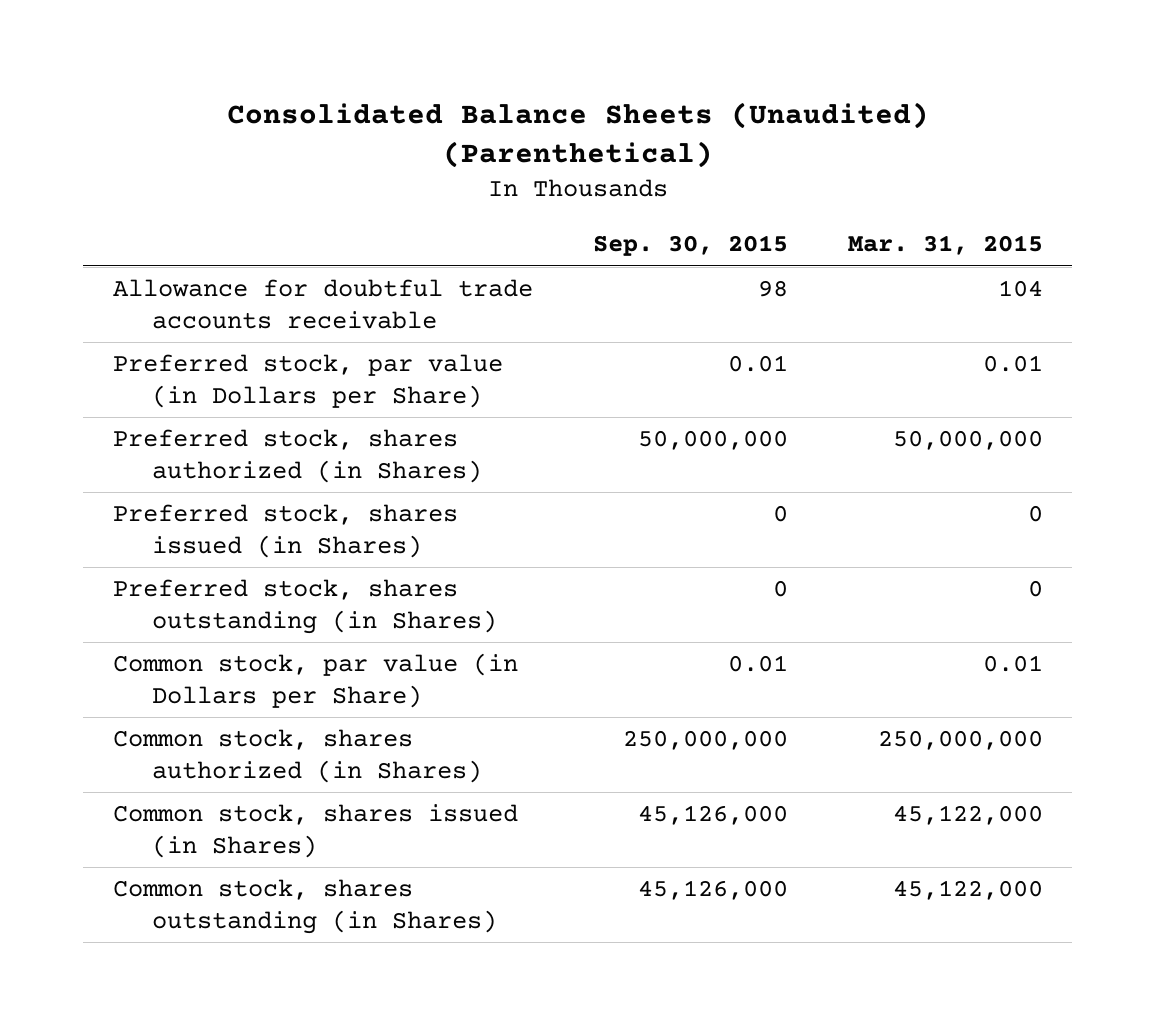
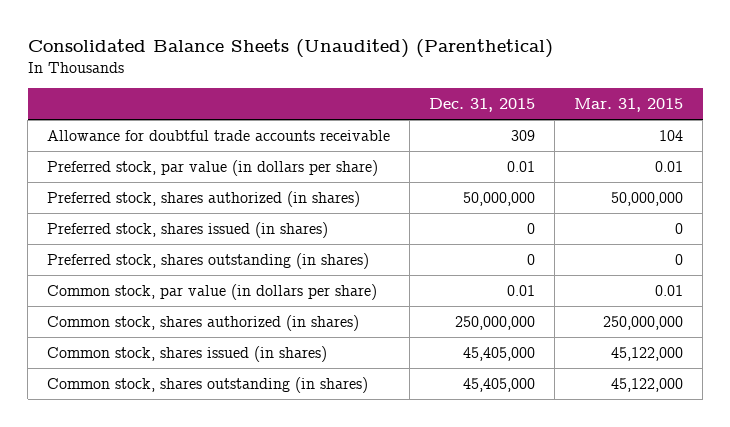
[592,235,788,257] Sep. 30, 2015 -> none
none -> [429,98,536,113] Dec. 31, 2015
[112,354,503,408] Preferred stock, par value (in Dollars per Share) -> [47,159,379,176] Preferred stock, par value (in dollars per share)
[112,429,483,483] Preferred stock, shares authorized (in Shares) -> [47,190,361,207] Preferred stock, shares authorized (in shares)
[112,504,458,558] Preferred stock, shares issued (in Shares) -> [47,221,329,238] Preferred stock, shares issued (in shares)
[112,579,498,634] Preferred stock, shares outstanding (in Shares) -> [47,252,370,269] Preferred stock, shares outstanding (in shares)
[112,653,518,708] Common stock, par value (in Dollars per Share) -> [47,283,378,300] Common stock, par value (in dollars per share)
[112,729,483,783] Common stock, shares authorized (in Shares) -> [47,314,360,331] Common stock, shares authorized (in shares)
[112,804,518,858] Common stock, shares issued (in Shares) -> [47,345,328,362] Common stock, shares issued (in shares)
[112,879,498,934] Common stock, shares outstanding (in Shares) -> [47,376,369,393] Common stock, shares outstanding (in shares)

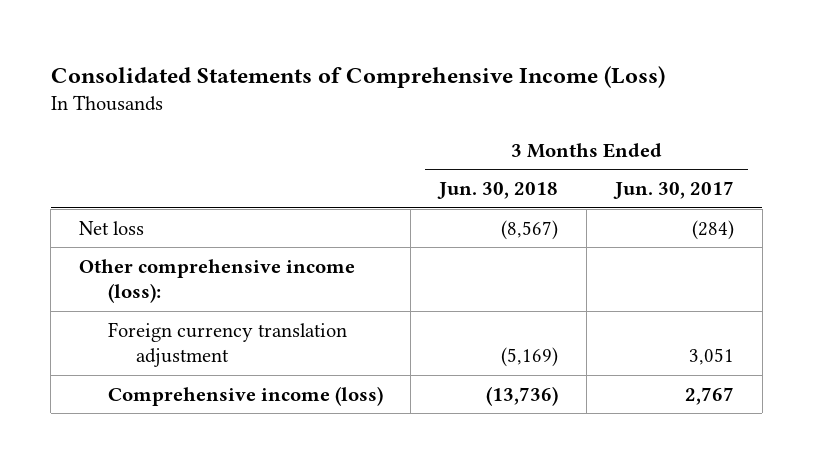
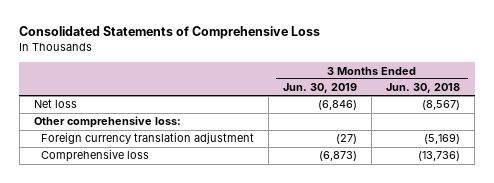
[50,65,665,88] Consolidated Statements of Comprehensive Income (Loss) -> [19,26,321,40] Consolidated Statements of Comprehensive Loss
[612,181,734,200] Jun. 30, 2017 -> none
none -> [283,83,358,94] Jun. 30, 2019
[79,258,356,304] Other comprehensive income (loss): -> [33,116,181,129] Other comprehensive loss:
[107,385,383,406] Comprehensive income (loss) -> [41,149,150,163] Comprehensive loss

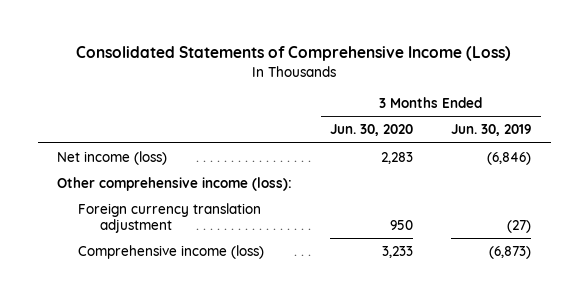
[19,26,321,40] Consolidated Statements of Comprehensive Loss -> [76,46,512,62] Consolidated Statements of Comprehensive Income (Loss)
[386,83,461,94] Jun. 30, 2018 -> none
none -> [330,124,414,137] Jun. 30, 2020
[33,99,77,109] Net loss -> [56,150,167,165] Net income (loss)
[33,116,181,129] Other comprehensive loss: -> [56,176,292,191] Other comprehensive income (loss):
[41,149,150,163] Comprehensive loss -> [78,244,265,259] Comprehensive income (loss)

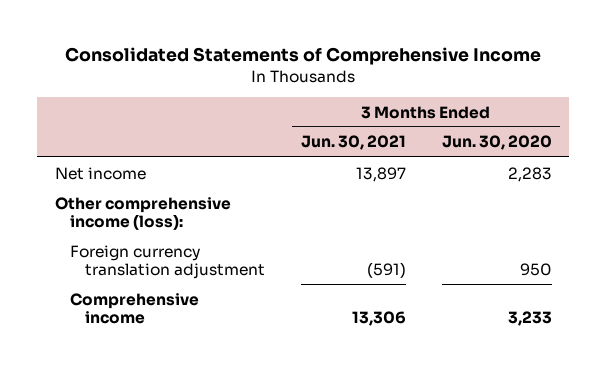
[76,46,512,62] Consolidated Statements of Comprehensive Income (Loss) -> [65,46,542,65] Consolidated Statements of Comprehensive Income
[451,124,532,137] Jun. 30, 2019 -> none
none -> [300,135,406,151] Jun. 30, 2021
[56,150,167,165] Net income (loss) -> [54,166,146,180] Net income
[78,244,265,259] Comprehensive income (loss) -> [69,292,199,325] Comprehensive income

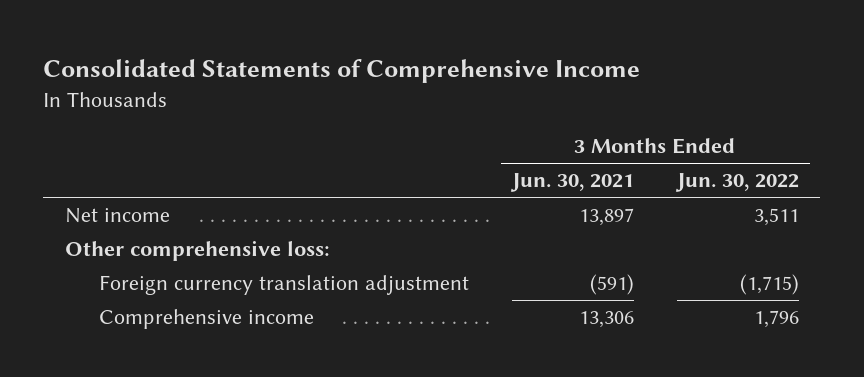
[441,135,552,151] Jun. 30, 2020 -> none
none -> [674,173,799,193] Jun. 30, 2022
[54,196,231,231] Other comprehensive income (loss): -> [64,240,330,262] Other comprehensive loss:

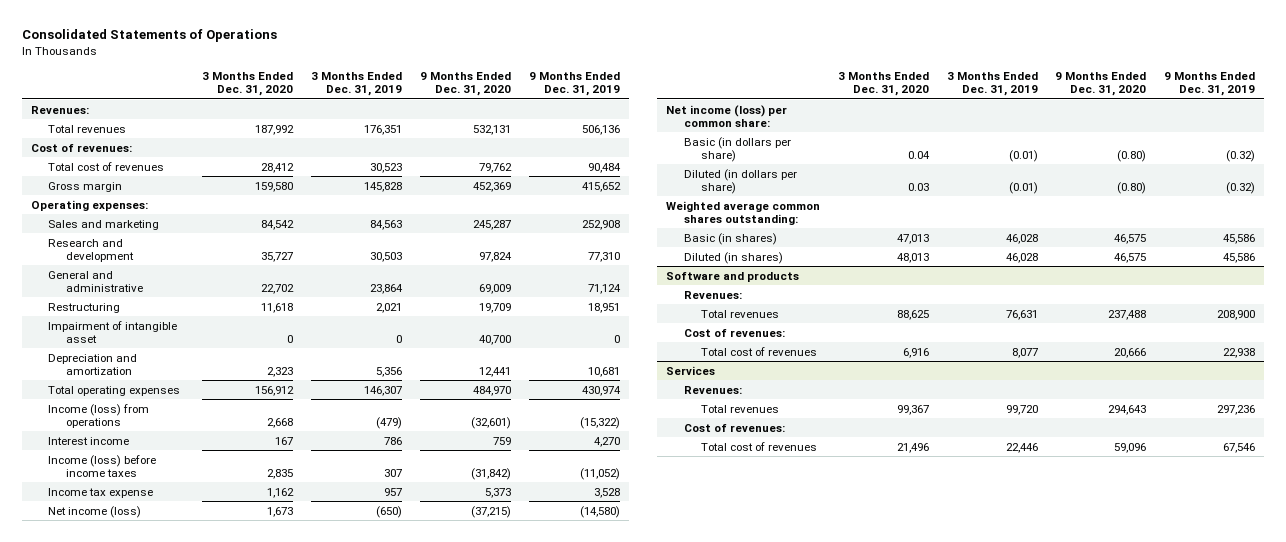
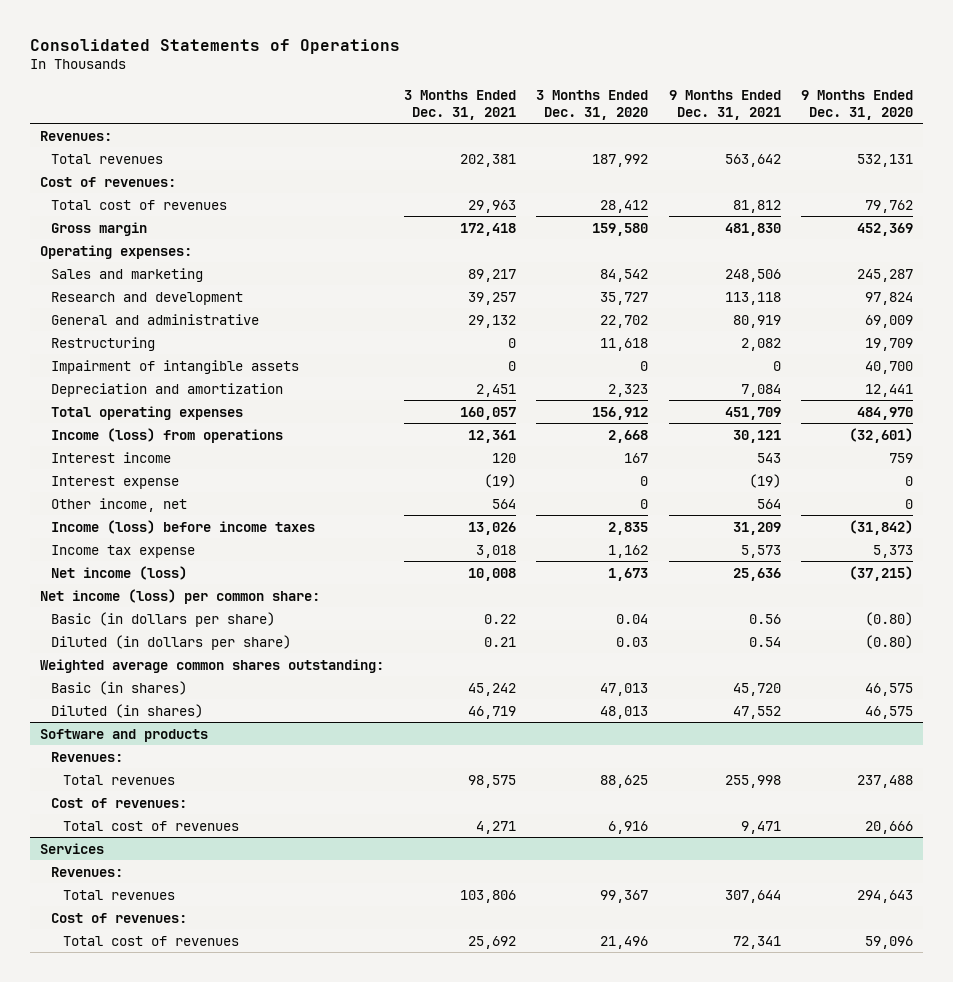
[311,71,403,96] 3 Months Ended Dec. 31, 2019 -> none
[528,71,620,96] 9 Months Ended Dec. 31, 2019 -> none
none -> [404,89,517,120] 3 Months Ended Dec. 31, 2021
none -> [668,89,781,120] 9 Months Ended Dec. 31, 2021
[48,320,178,343] Impairment of intangible asset -> [51,359,300,374] Impairment of intangible assets
none -> [51,475,180,489] Interest expense
none -> [51,497,188,512] Other income, net

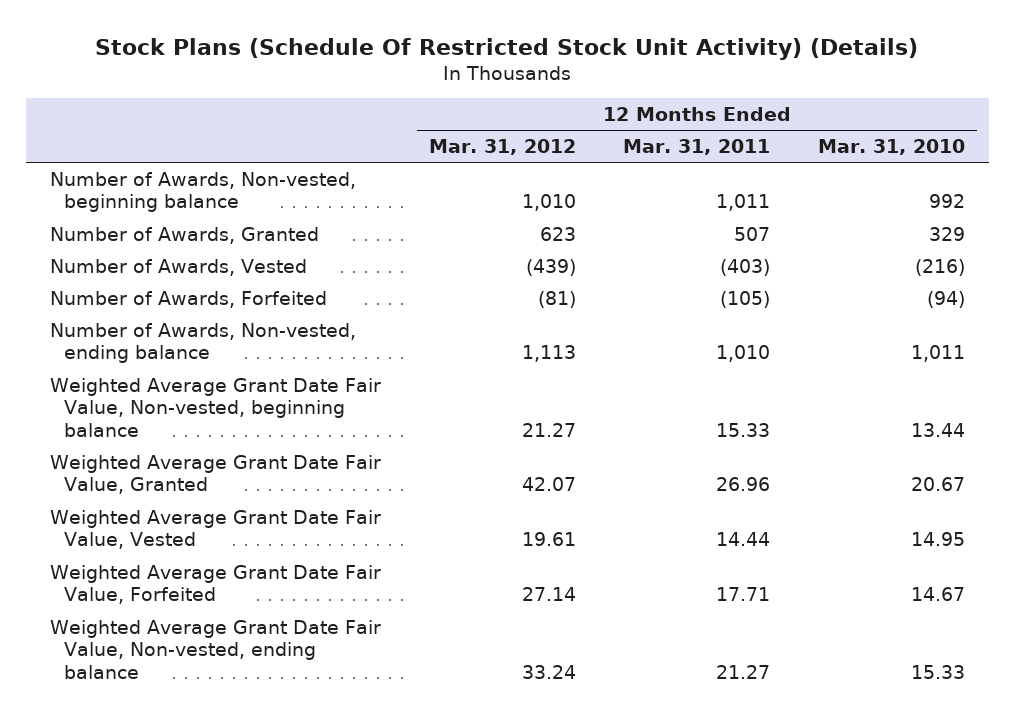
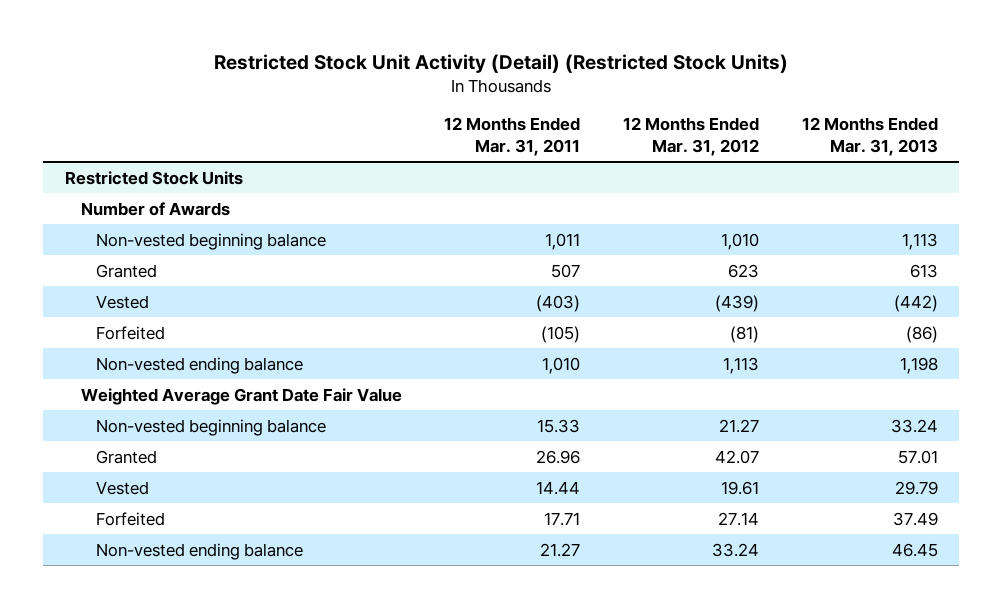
[95,37,919,60] Stock Plans (Schedule Of Restricted Stock Unit Activity) (Details) -> [214,54,789,74] Restricted Stock Unit Activity (Detail) (Restricted Stock Units)
[818,139,966,156] Mar. 31, 2010 -> none
none -> [801,117,938,156] 12 Months Ended Mar. 31, 2013
none -> [64,170,243,185] Restricted Stock Units
none -> [80,201,230,216] Number of Awards
[49,171,356,213] Number of Awards, Non-vested, beginning balance -> [96,232,327,250] Non-vested beginning balance
[49,226,319,244] Number of Awards, Granted -> [96,263,158,278] Granted
[49,258,307,276] Number of Awards, Vested -> [96,294,150,309] Vested
[49,290,327,308] Number of Awards, Forfeited -> [96,325,166,340] Forfeited
[49,322,356,364] Number of Awards, Non-vested, ending balance -> [96,356,304,374] Non-vested ending balance
none -> [80,387,402,405] Weighted Average Grant Date Fair Value
[49,377,381,437] Weighted Average Grant Date Fair Value, Non-vested, beginning balance -> [96,418,327,436] Non-vested beginning balance
[49,454,381,495] Weighted Average Grant Date Fair Value, Granted -> [96,449,158,464] Granted
[49,509,381,550] Weighted Average Grant Date Fair Value, Vested -> [96,480,150,495] Vested
[49,564,381,605] Weighted Average Grant Date Fair Value, Forfeited -> [96,511,166,526] Forfeited
[49,619,381,679] Weighted Average Grant Date Fair Value, Non-vested, ending balance -> [96,542,304,560] Non-vested ending balance

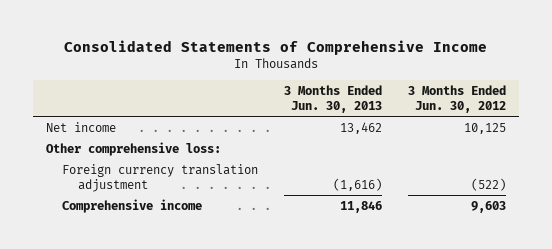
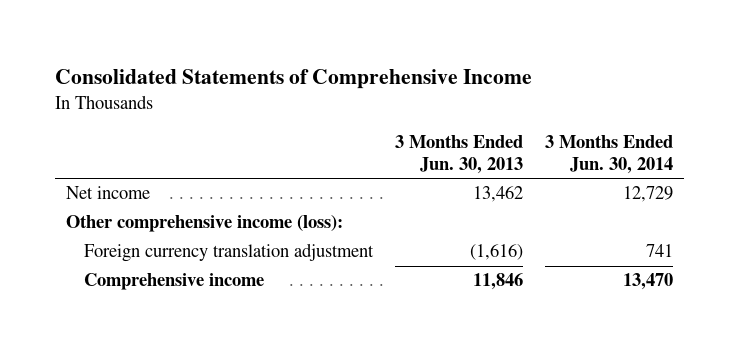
[408,84,507,113] 3 Months Ended Jun. 30, 2012 -> none
none -> [545,135,674,175] 3 Months Ended Jun. 30, 2014
[45,141,221,156] Other comprehensive loss: -> [66,215,344,233] Other comprehensive income (loss):

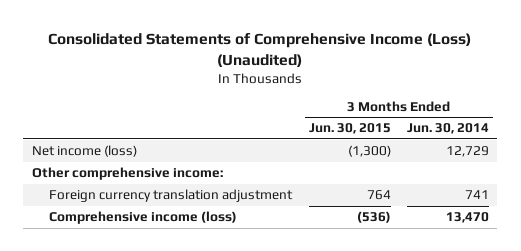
[55,69,533,90] Consolidated Statements of Comprehensive Income -> [48,33,472,67] Consolidated Statements of Comprehensive Income (Loss) (Unaudited)
[395,135,524,175] 3 Months Ended Jun. 30, 2013 -> none
none -> [308,123,391,135] Jun. 30, 2015
[66,186,151,200] Net income -> [31,145,137,158] Net income (loss)
[66,215,344,233] Other comprehensive income (loss): -> [31,167,223,181] Other comprehensive income:
[84,273,265,291] Comprehensive income -> [49,211,238,225] Comprehensive income (loss)

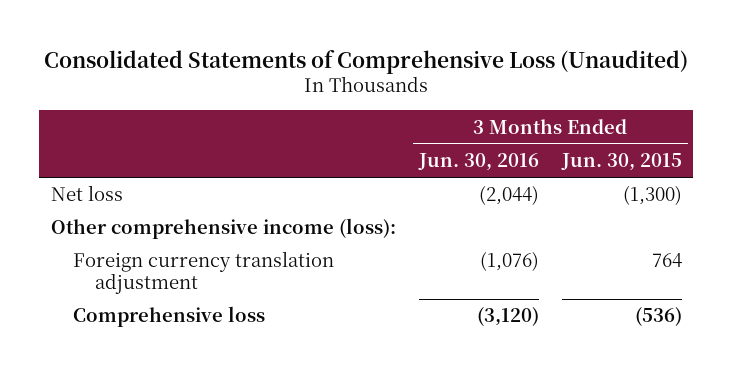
[48,33,472,67] Consolidated Statements of Comprehensive Income (Loss) (Unaudited) -> [44,49,689,74] Consolidated Statements of Comprehensive Loss (Unaudited)
[407,123,490,135] Jun. 30, 2014 -> none
none -> [417,153,539,172] Jun. 30, 2016
[31,145,137,158] Net income (loss) -> [50,185,123,202] Net loss
[31,167,223,181] Other comprehensive income: -> [50,218,396,240] Other comprehensive income (loss):
[49,211,238,225] Comprehensive income (loss) -> [72,306,265,328] Comprehensive loss

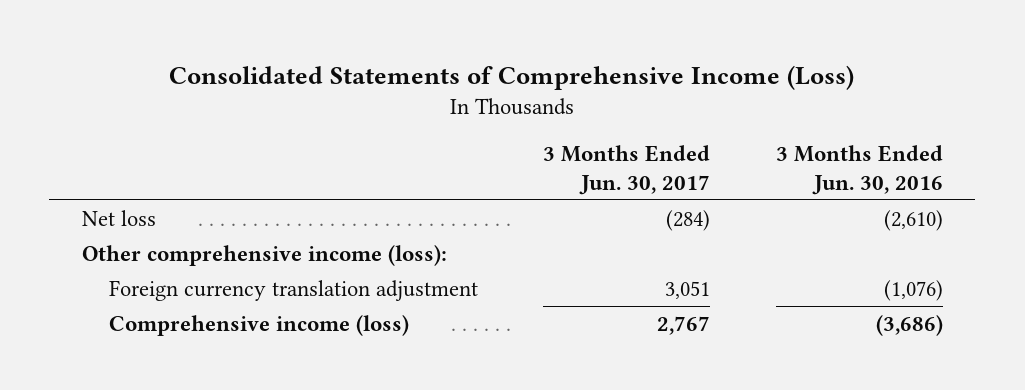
[44,49,689,74] Consolidated Statements of Comprehensive Loss (Unaudited) -> [169,65,855,91] Consolidated Statements of Comprehensive Income (Loss)
[560,153,682,172] Jun. 30, 2015 -> none
none -> [543,145,711,195] 3 Months Ended Jun. 30, 2017
[478,185,539,206] (2,044) -> [883,209,943,231] (2,610)
[72,306,265,328] Comprehensive loss -> [108,314,409,336] Comprehensive income (loss)
[476,307,539,327] (3,120) -> [875,314,943,336] (3,686)

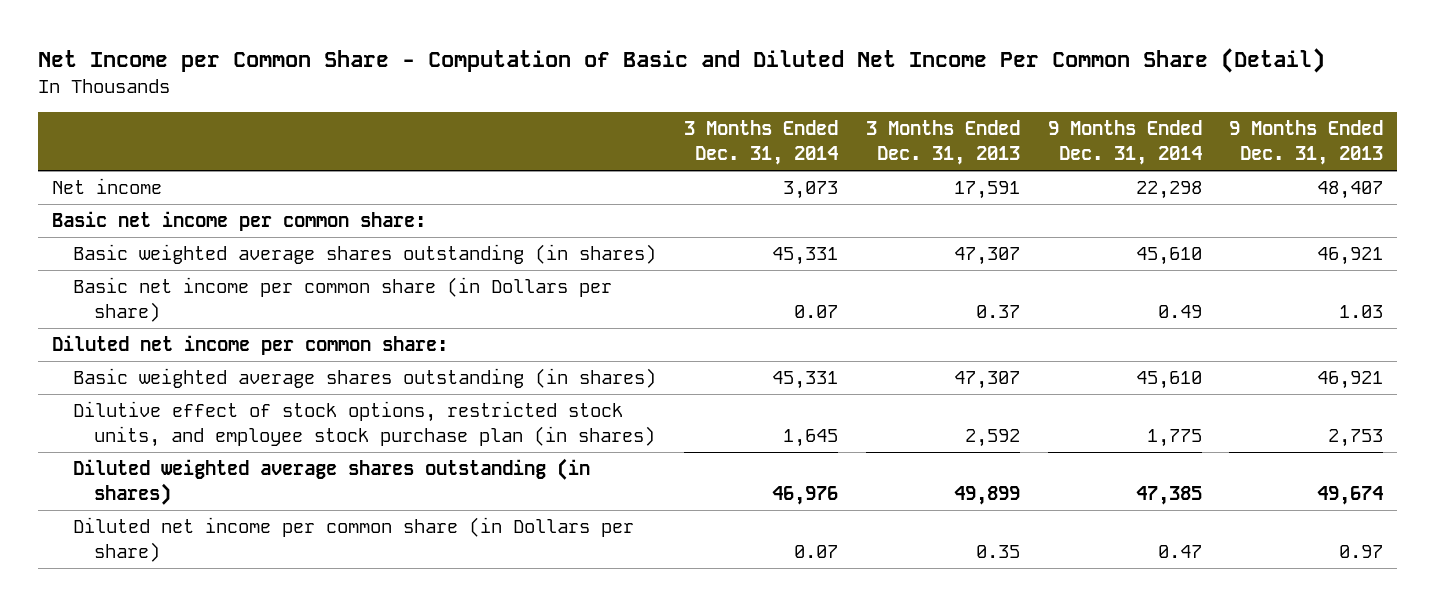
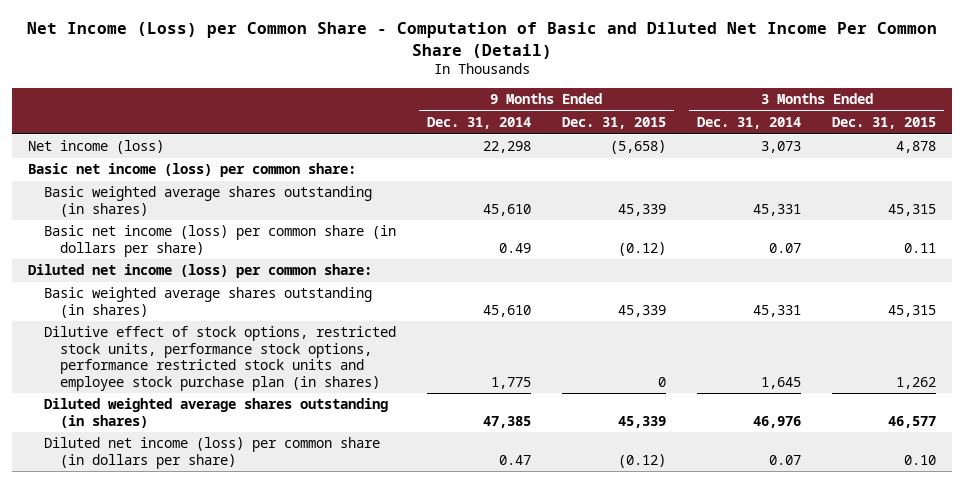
[37,48,1325,74] Net Income per Common Share - Computation of Basic and Diluted Net Income Per Common Share (Detail) -> [27,21,938,59] Net Income (Loss) per Common Share - Computation of Basic and Diluted Net Income Per Common Share (Detail)
[865,120,1020,166] 3 Months Ended Dec. 31, 2013 -> none
[1229,120,1384,166] 9 Months Ended Dec. 31, 2013 -> none
none -> [561,117,666,130] Dec. 31, 2015
none -> [832,117,937,130] Dec. 31, 2015
[51,178,162,195] Net income -> [27,140,164,155] Net income (loss)
[51,211,426,232] Basic net income per common share: -> [27,163,356,178] Basic net income (loss) per common share:
[72,277,612,323] Basic net income per common share (in Dollars per share) -> [43,225,396,257] Basic net income (loss) per common share (in dollars per share)
[51,335,448,356] Diluted net income per common share: -> [27,264,372,279] Diluted net income (loss) per common share:
[72,401,656,448] Dilutive effect of stock options, restricted stock units, and employee stock purchase plan (in shares) -> [43,326,396,392] Dilutive effect of stock options, restricted stock units, performance stock options, performance restricted stock units and employee stock purchase plan (in shares)
[72,517,634,563] Diluted net income per common share (in Dollars per share) -> [43,437,380,469] Diluted net income (loss) per common share (in dollars per share)

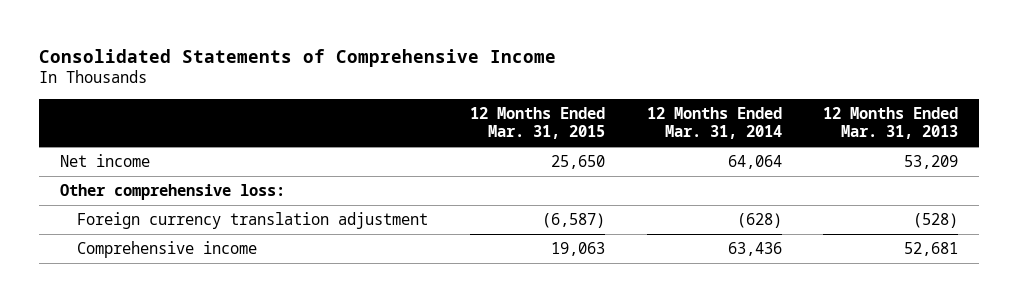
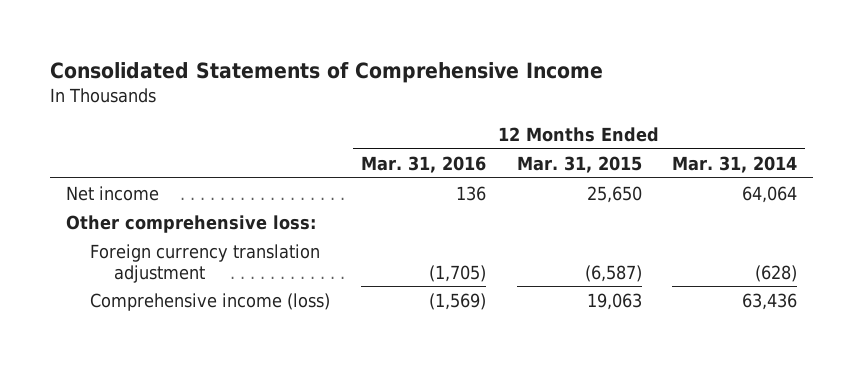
[823,106,959,140] 12 Months Ended Mar. 31, 2013 -> none
none -> [360,155,486,173] Mar. 31, 2016
[76,240,257,258] Comprehensive income -> [89,292,330,311] Comprehensive income (loss)

